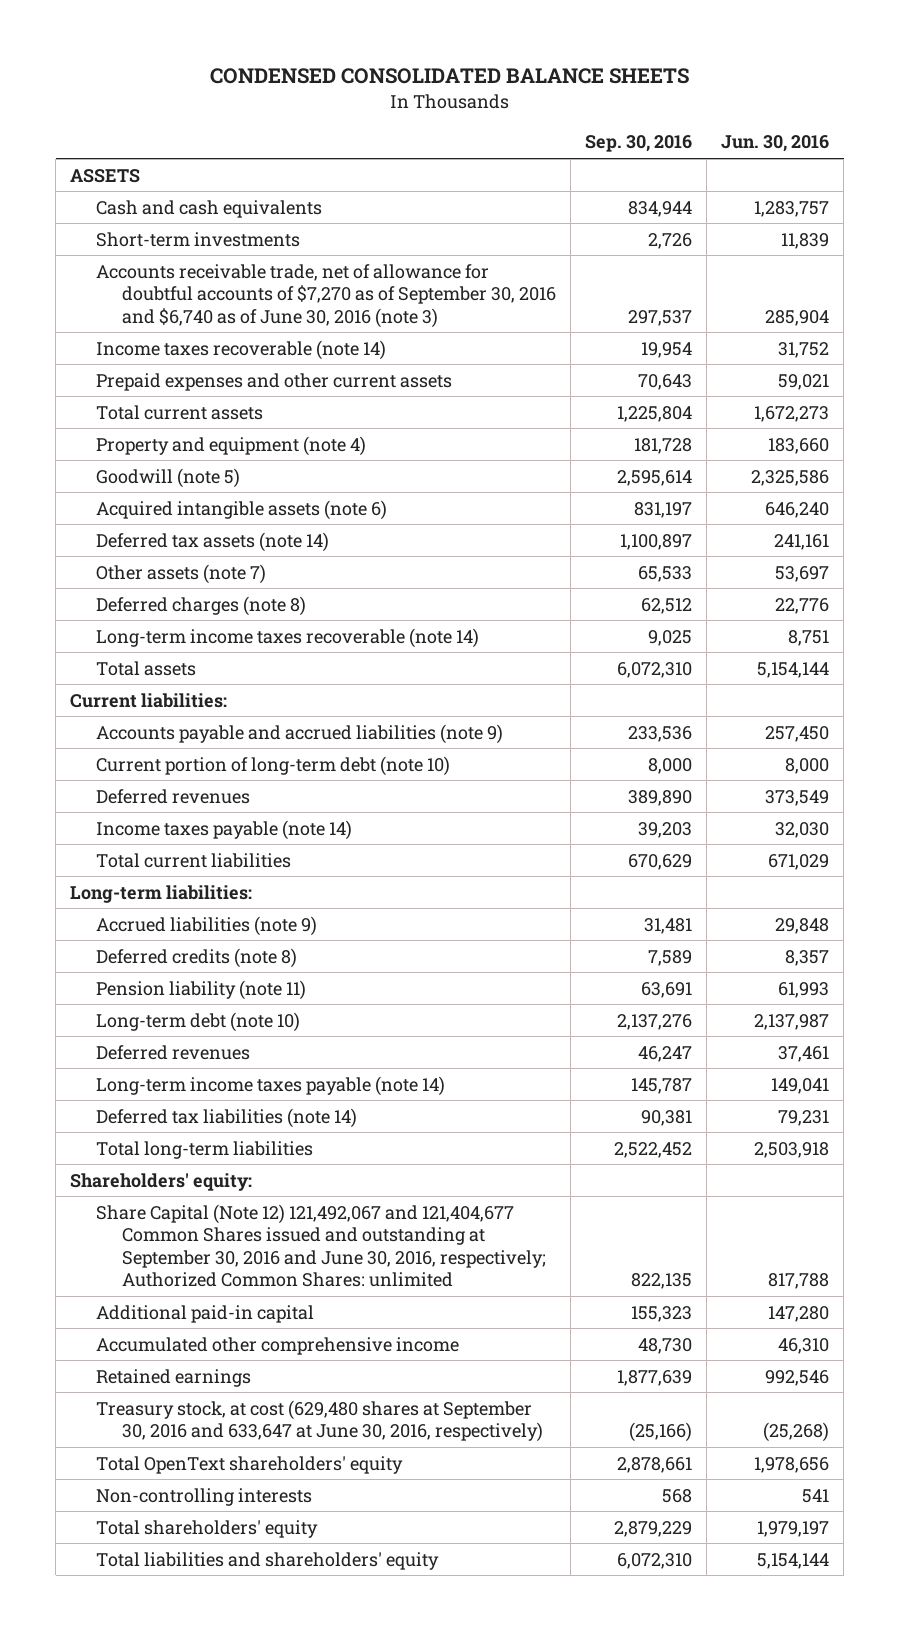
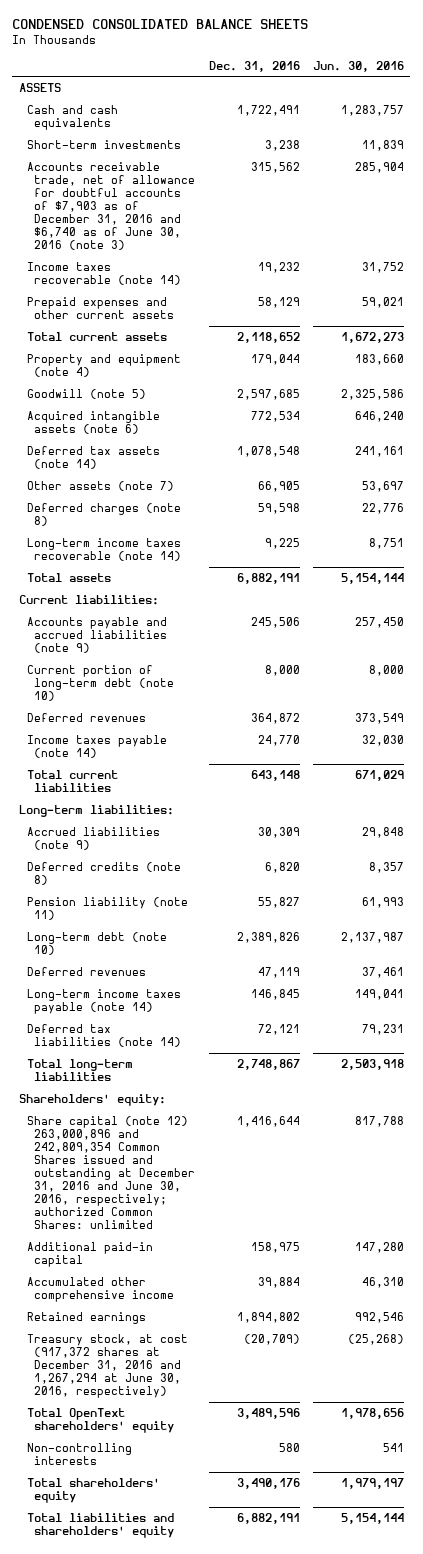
[585,135,693,153] Sep. 30, 2016 -> none
none -> [208,60,300,72] Dec. 31, 2016
[96,263,557,328] Accounts receivable trade, net of allowance for doubtful accounts of $7,270 as of September 30, 2016 and $6,740 as of June 30, 2016 (note 3) -> [26,161,196,251] Accounts receivable trade, net of allowance for doubtful accounts of $7,903 as of December 31, 2016 and $6,740 as of June 30, 2016 (note 3)
[96,1203,547,1288] Share Capital (Note 12) 121,492,067 and 121,404,677 Common Shares issued and outstanding at September 30, 2016 and June 30, 2016, respectively; Authorized Common Shares: unlimited -> [26,1115,196,1230] Share capital (note 12) 263,000,896 and 242,809,354 Common Shares issued and outstanding at December 31, 2016 and June 30, 2016, respectively; authorized Common Shares: unlimited
[96,1399,544,1443] Treasury stock, at cost (629,480 shares at September 30, 2016 and 633,647 at June 30, 2016, respectively) -> [26,1333,188,1399] Treasury stock, at cost (917,372 shares at December 31, 2016 and 1,267,294 at June 30, 2016, respectively)

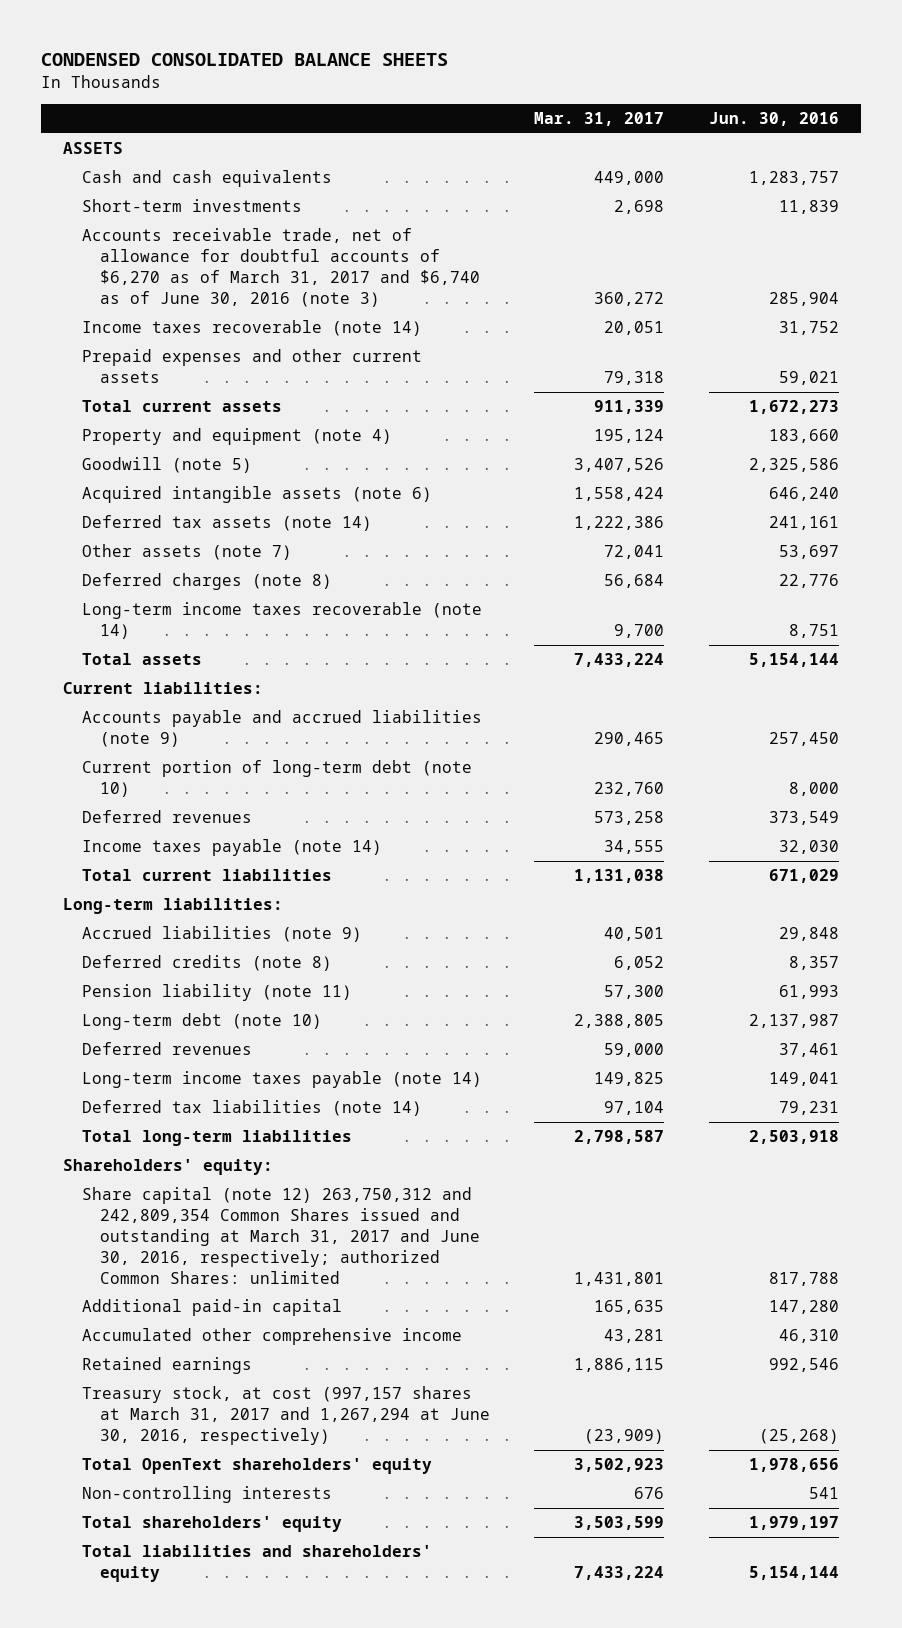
[208,60,300,72] Dec. 31, 2016 -> none
none -> [534,112,665,127] Mar. 31, 2017
[26,161,196,251] Accounts receivable trade, net of allowance for doubtful accounts of $7,903 as of December 31, 2016 and $6,740 as of June 30, 2016 (note 3) -> [81,228,480,307] Accounts receivable trade, net of allowance for doubtful accounts of $6,270 as of March 31, 2017 and $6,740 as of June 30, 2016 (note 3)
[26,1115,196,1230] Share capital (note 12) 263,000,896 and 242,809,354 Common Shares issued and outstanding at December 31, 2016 and June 30, 2016, respectively; authorized Common Shares: unlimited -> [81,1187,480,1284] Share capital (note 12) 263,750,312 and 242,809,354 Common Shares issued and outstanding at March 31, 2017 and June 30, 2016, respectively; authorized Common Shares: unlimited
[26,1333,188,1399] Treasury stock, at cost (917,372 shares at December 31, 2016 and 1,267,294 at June 30, 2016, respectively) -> [81,1386,490,1446] Treasury stock, at cost (997,157 shares at March 31, 2017 and 1,267,294 at June 30, 2016, respectively)

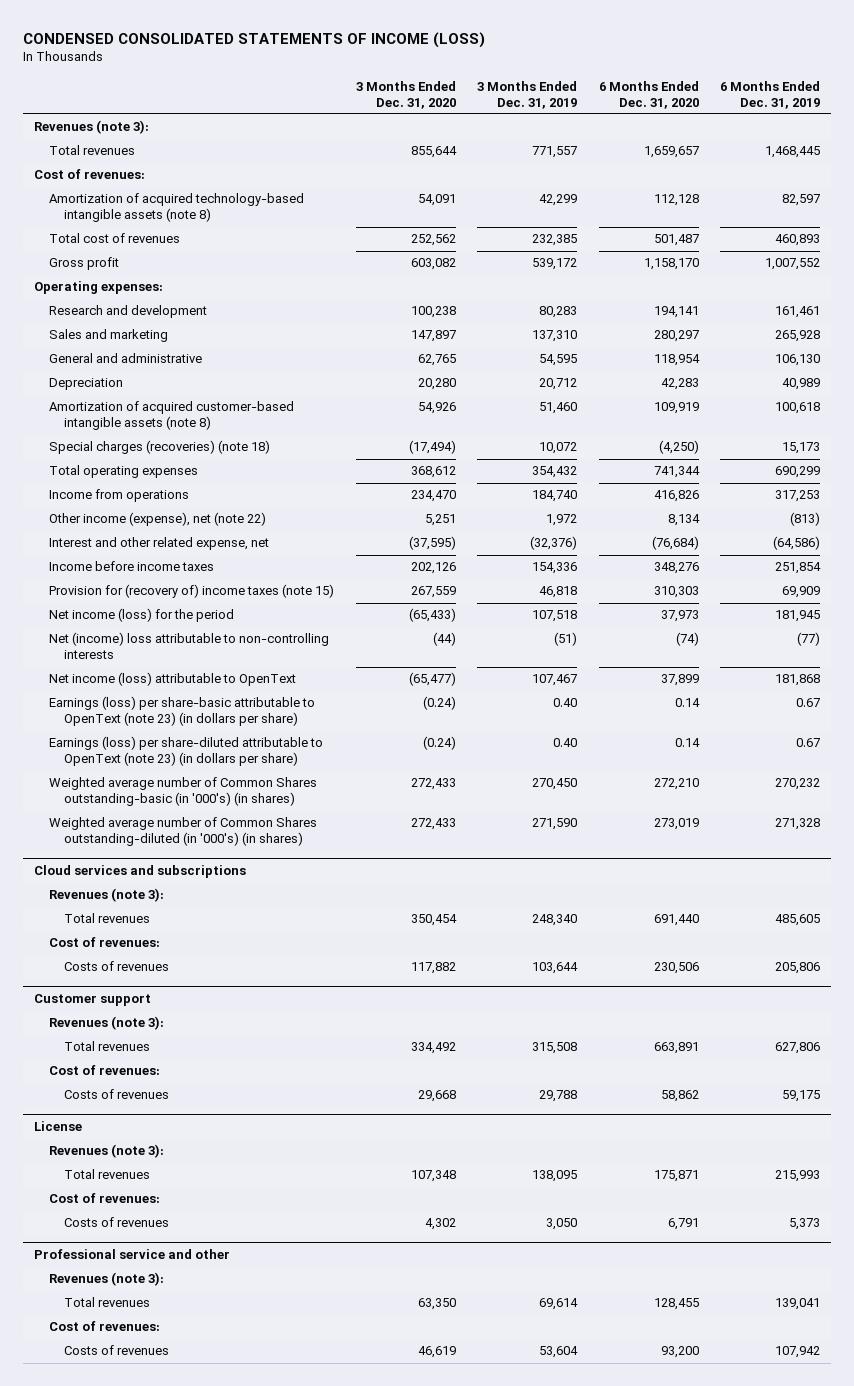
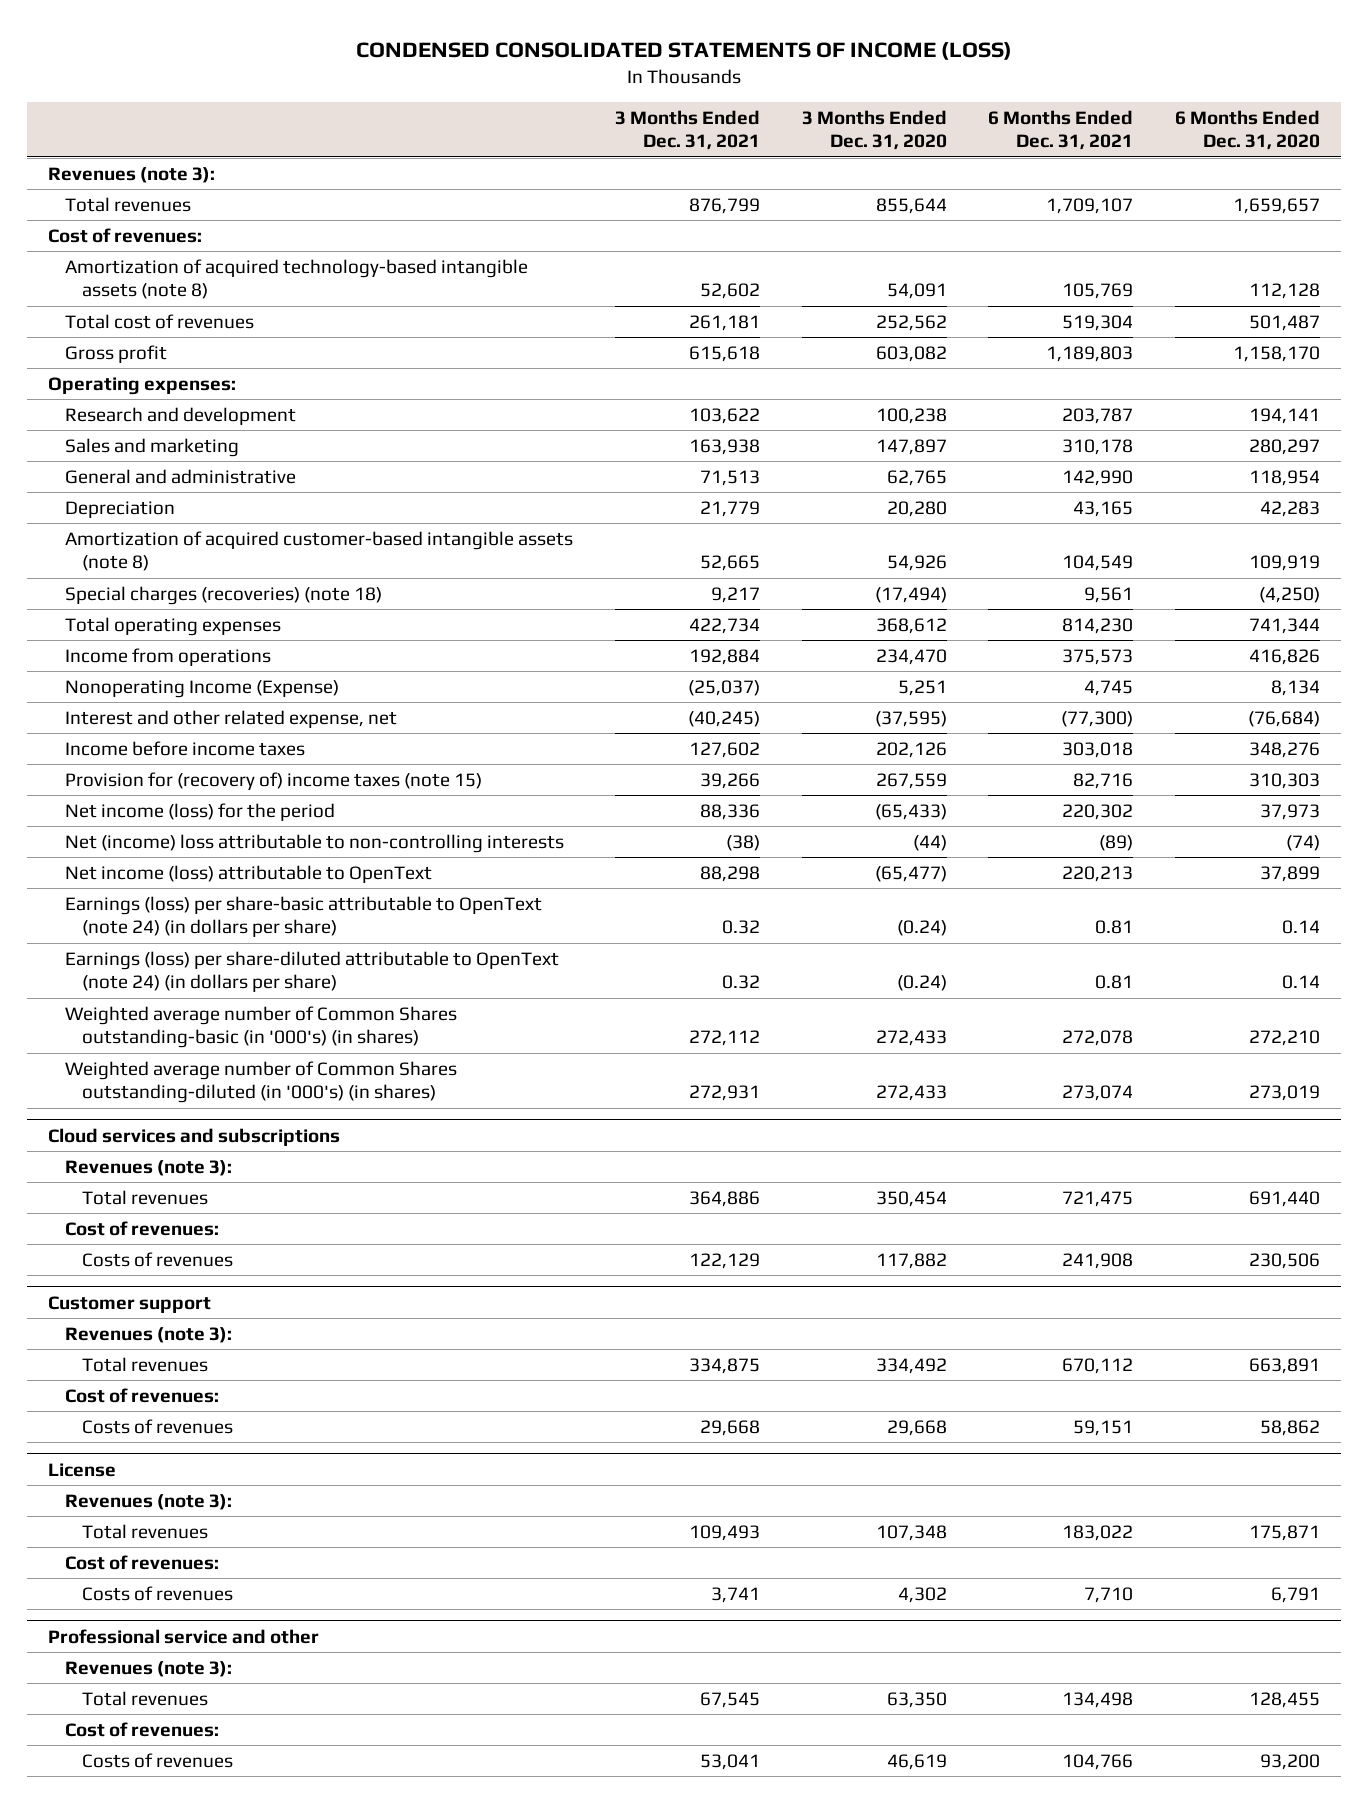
[477,80,578,109] 3 Months Ended Dec. 31, 2019 -> none
[720,80,821,109] 6 Months Ended Dec. 31, 2019 -> none
none -> [614,110,760,151] 3 Months Ended Dec. 31, 2021
none -> [988,110,1134,151] 6 Months Ended Dec. 31, 2021
[49,512,267,527] Other income (expense), net (note 22) -> [64,679,339,698] Nonoperating Income (Expense)
[49,696,316,727] Earnings (loss) per share-basic attributable to OpenText (note 23) (in dollars per share) -> [64,895,542,938] Earnings (loss) per share-basic attributable to OpenText (note 24) (in dollars per share)
[49,736,324,767] Earnings (loss) per share-diluted attributable to OpenText (note 23) (in dollars per share) -> [64,950,559,993] Earnings (loss) per share-diluted attributable to OpenText (note 24) (in dollars per share)

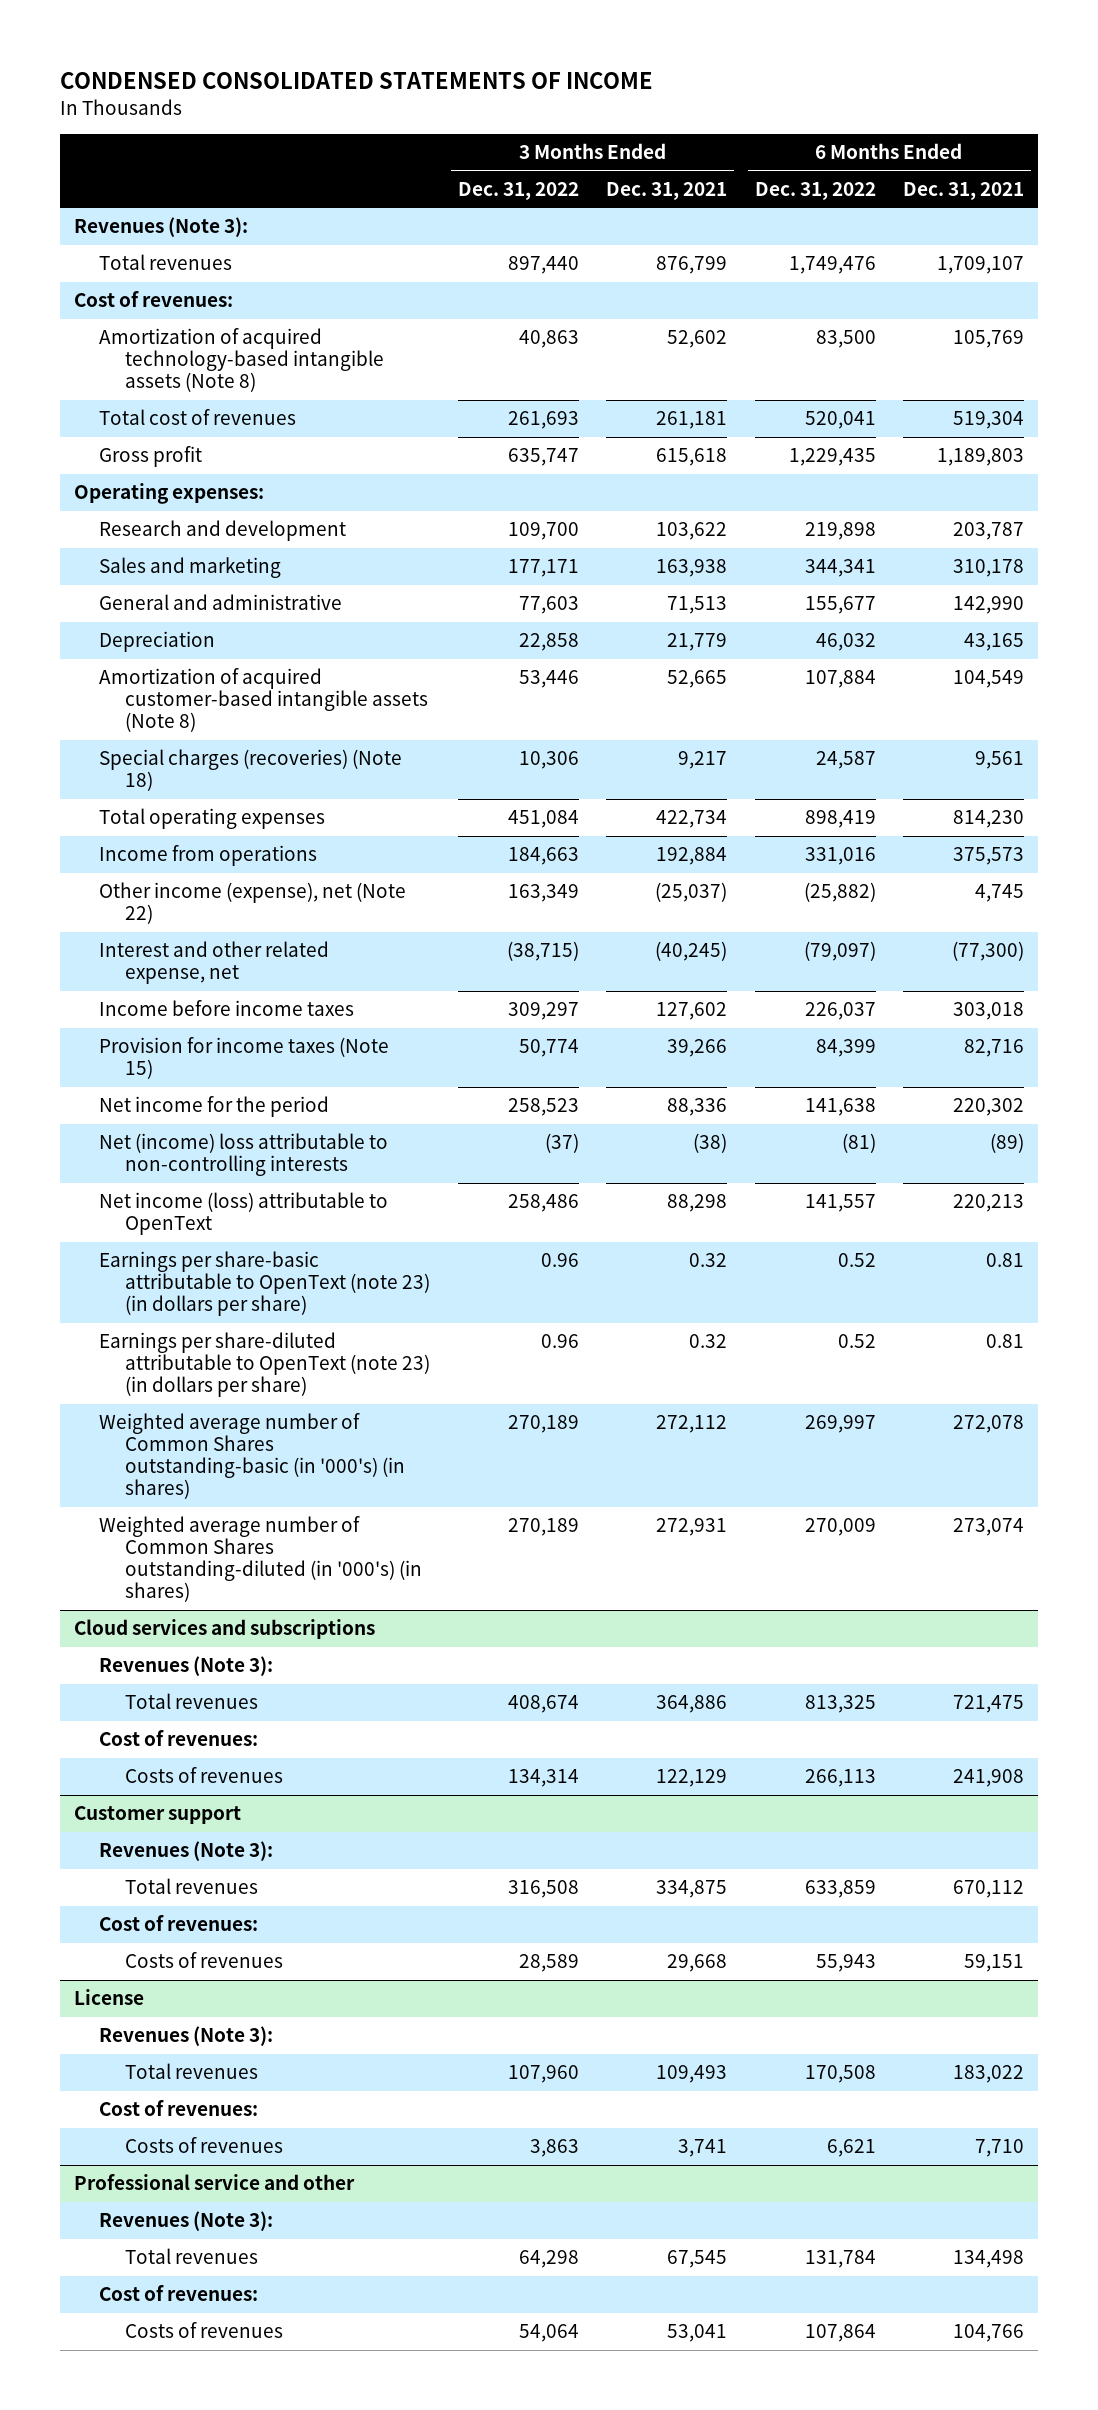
[356,41,1013,60] CONDENSED CONSOLIDATED STATEMENTS OF INCOME (LOSS) -> [59,72,653,90] CONDENSED CONSOLIDATED STATEMENTS OF INCOME
[801,110,947,151] 3 Months Ended Dec. 31, 2020 -> none
[1175,110,1321,151] 6 Months Ended Dec. 31, 2020 -> none
none -> [457,181,579,200] Dec. 31, 2022
none -> [754,181,876,200] Dec. 31, 2022
[47,166,215,183] Revenues (note 3): -> [73,217,248,238] Revenues (Note 3):
[64,258,528,300] Amortization of acquired technology-based intangible assets (note 8) -> [99,328,385,393] Amortization of acquired technology-based intangible assets (Note 8)
[64,530,573,572] Amortization of acquired customer-based intangible assets (note 8) -> [99,668,429,733] Amortization of acquired customer-based intangible assets (Note 8)
[64,585,382,605] Special charges (recoveries) (note 18) -> [99,749,403,792] Special charges (recoveries) (Note 18)
[64,679,339,698] Nonoperating Income (Expense) -> [99,882,407,925] Other income (expense), net (Note 22)
[64,771,482,790] Provision for (recovery of) income taxes (note 15) -> [99,1037,390,1080] Provision for income taxes (Note 15)
[64,802,335,821] Net income (loss) for the period -> [99,1096,330,1118] Net income for the period
[64,895,542,938] Earnings (loss) per share-basic attributable to OpenText (note 24) (in dollars per share) -> [99,1251,431,1317] Earnings per share-basic attributable to OpenText (note 23) (in dollars per share)
[64,950,559,993] Earnings (loss) per share-diluted attributable to OpenText (note 24) (in dollars per share) -> [99,1332,431,1398] Earnings per share-diluted attributable to OpenText (note 23) (in dollars per share)
[64,1159,232,1176] Revenues (note 3): -> [99,1656,274,1677] Revenues (Note 3):
[64,1326,232,1343] Revenues (note 3): -> [99,1841,274,1862] Revenues (Note 3):
[64,1493,232,1510] Revenues (note 3): -> [99,2026,274,2047] Revenues (Note 3):
[64,1660,232,1677] Revenues (note 3): -> [99,2211,274,2232] Revenues (Note 3):

